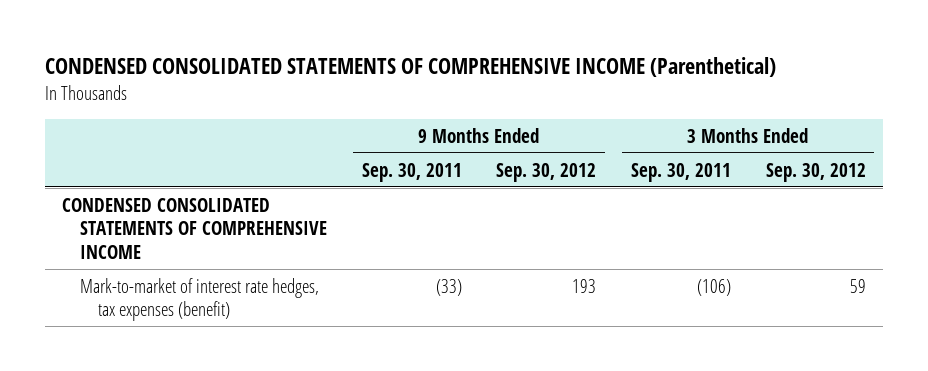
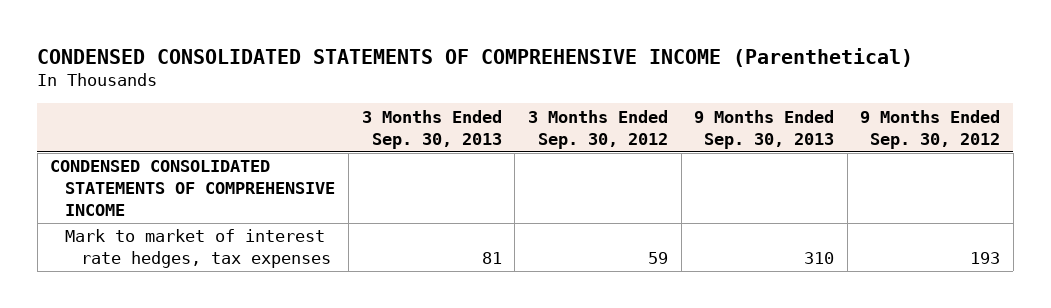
[361,162,462,182] Sep. 30, 2011 -> none
[631,162,732,182] Sep. 30, 2011 -> none
none -> [361,109,502,149] 3 Months Ended Sep. 30, 2013
none -> [694,109,835,149] 9 Months Ended Sep. 30, 2013
[80,277,320,322] Mark-to-market of interest rate hedges, tax expenses (benefit) -> [65,229,331,269] Mark to market of interest rate hedges, tax expenses

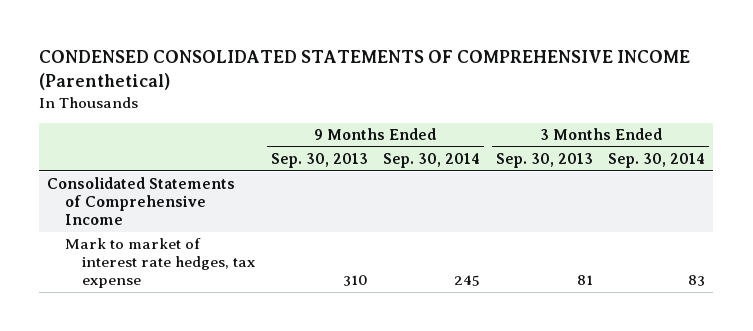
[527,109,668,149] 3 Months Ended Sep. 30, 2012 -> none
[860,109,1001,149] 9 Months Ended Sep. 30, 2012 -> none
none -> [383,153,481,169] Sep. 30, 2014
none -> [608,153,706,169] Sep. 30, 2014
[50,160,336,217] CONDENSED CONSOLIDATED STATEMENTS OF COMPREHENSIVE INCOME -> [47,177,236,226] Consolidated Statements of Comprehensive Income
[65,229,331,269] Mark to market of interest rate hedges, tax expenses -> [64,238,256,289] Mark to market of interest rate hedges, tax expense

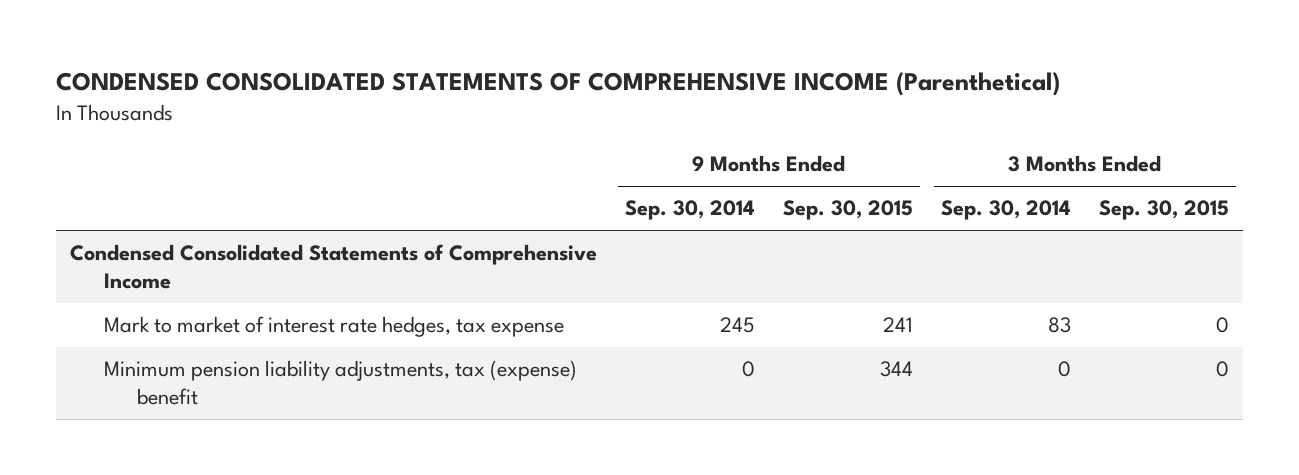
[270,153,368,169] Sep. 30, 2013 -> none
[495,153,593,169] Sep. 30, 2013 -> none
none -> [783,200,914,221] Sep. 30, 2015
none -> [1099,200,1230,221] Sep. 30, 2015
[47,177,236,226] Consolidated Statements of Comprehensive Income -> [70,244,598,290] Condensed Consolidated Statements of Comprehensive Income
none -> [103,360,577,406] Minimum pension liability adjustments, tax (expense) benefit

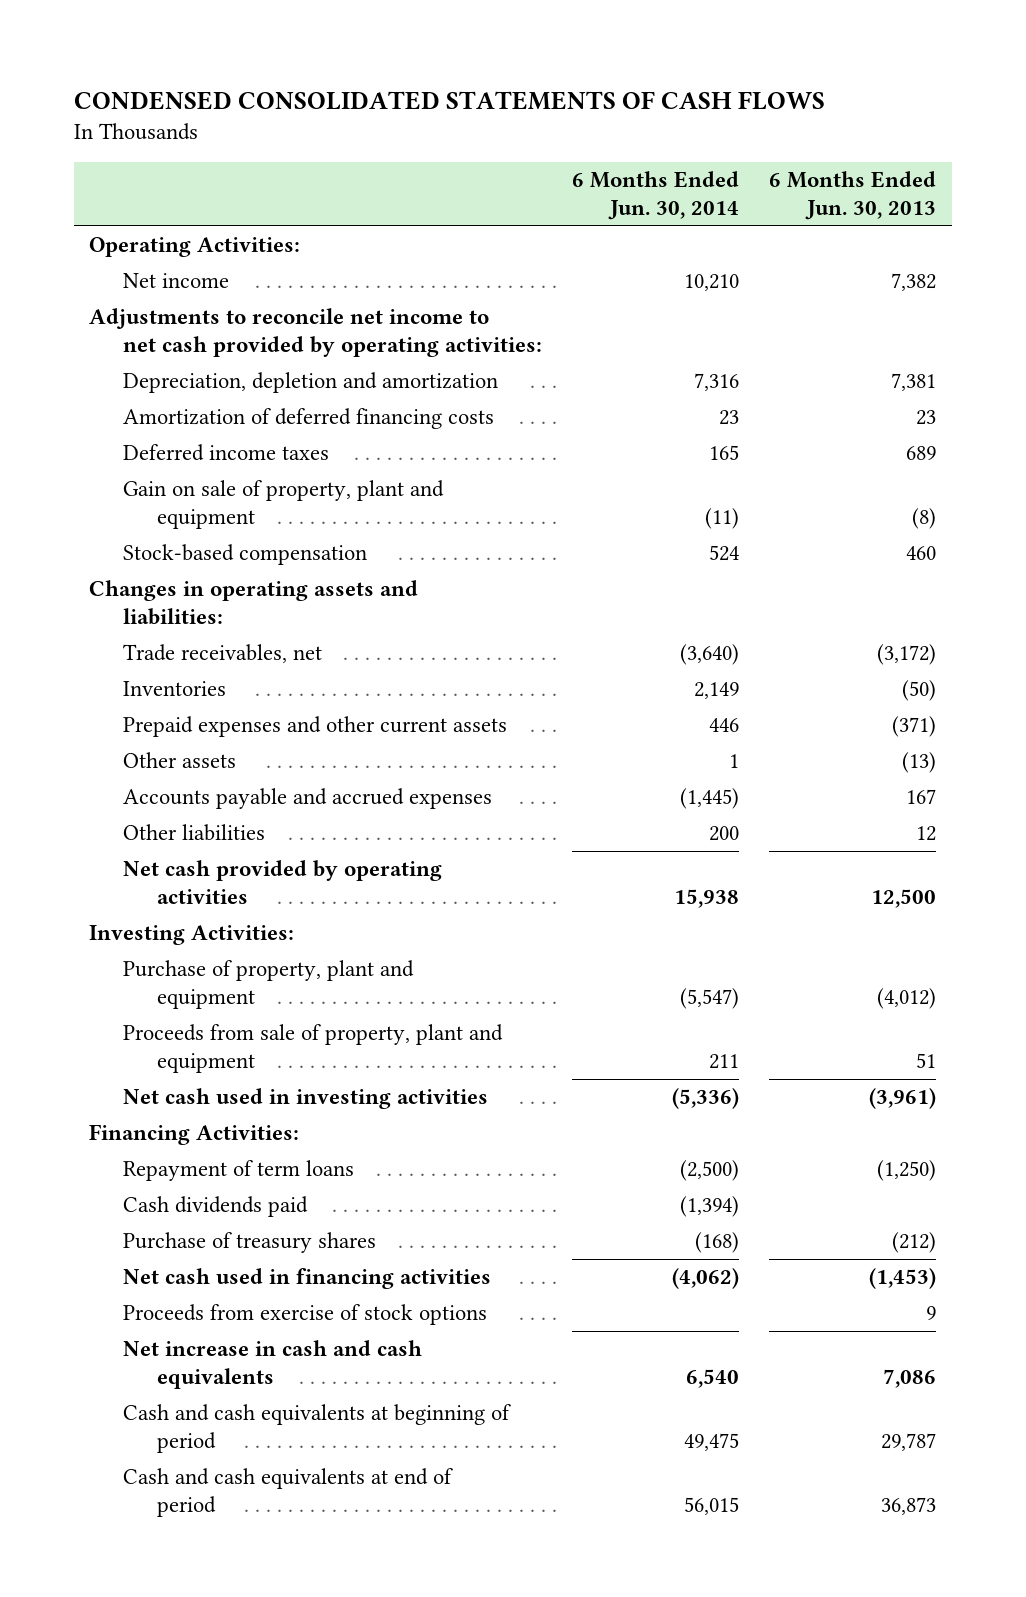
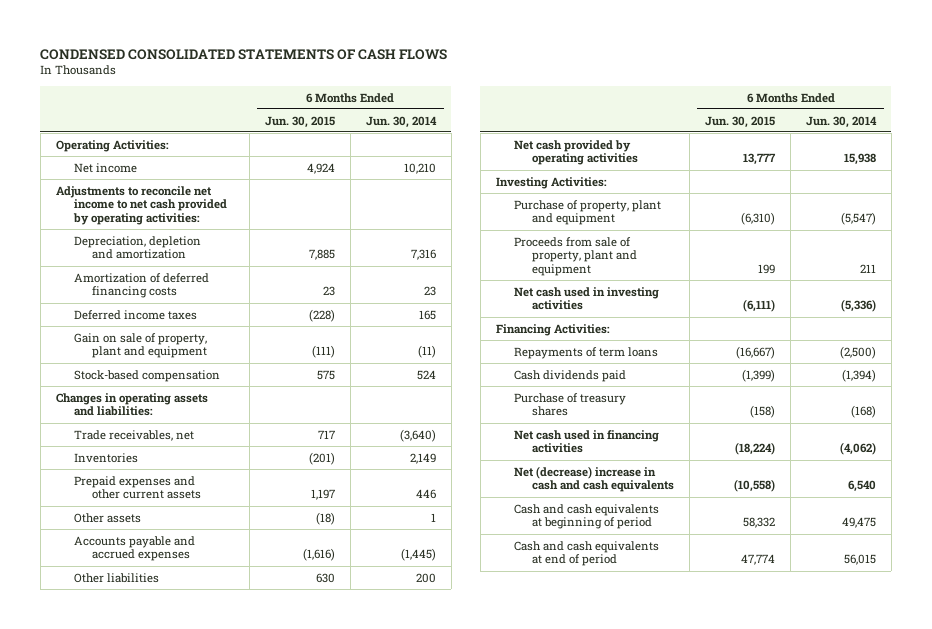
[769,171,937,221] 6 Months Ended Jun. 30, 2013 -> none
none -> [265,115,336,128] Jun. 30, 2015
[123,1160,355,1182] Repayment of term loans -> [514,346,659,359] Repayments of term loans
[123,1304,488,1326] Proceeds from exercise of stock options -> none
[123,1340,423,1390] Net increase in cash and cash equivalents -> [514,465,675,493] Net (decrease) increase in cash and cash equivalents

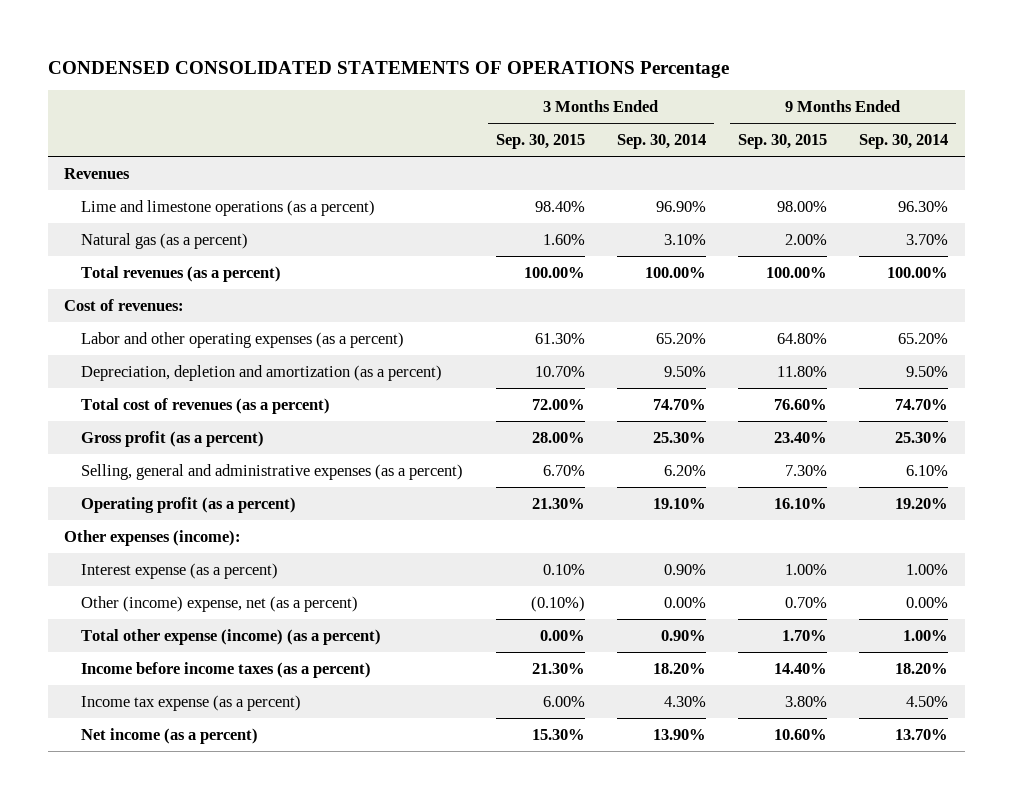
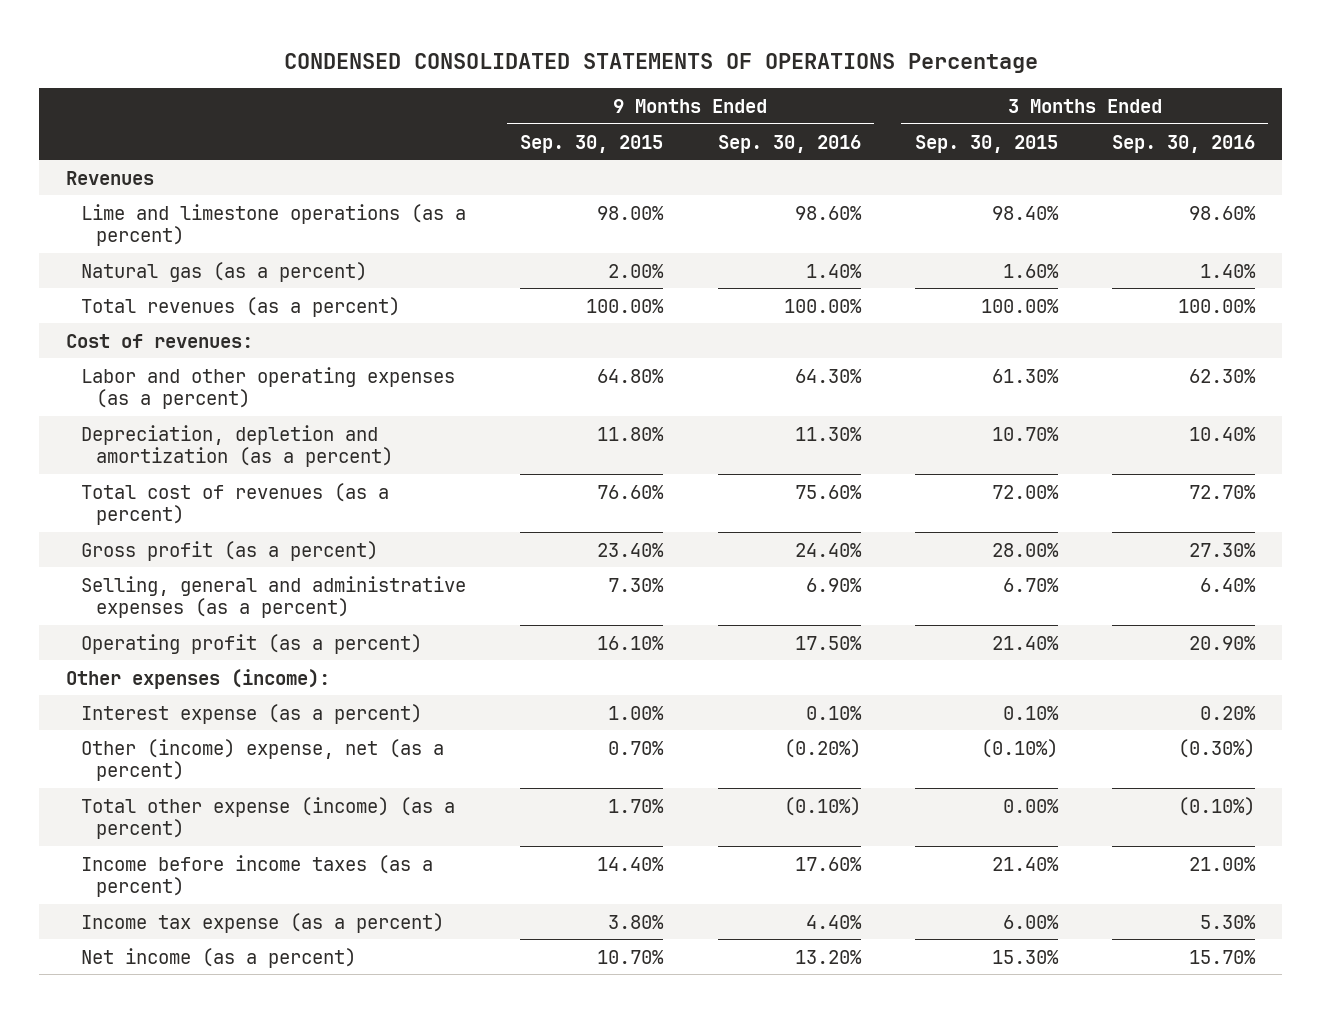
[616,133,706,149] Sep. 30, 2014 -> none
[859,133,949,149] Sep. 30, 2014 -> none
none -> [717,134,861,153] Sep. 30, 2016
none -> [1111,134,1255,153] Sep. 30, 2016
[531,497,585,509] 21.30% -> [991,635,1059,650] 21.40%
[531,662,585,674] 21.30% -> [991,856,1059,871] 21.40%
[774,728,828,740] 10.60% -> [597,949,665,964] 10.70%

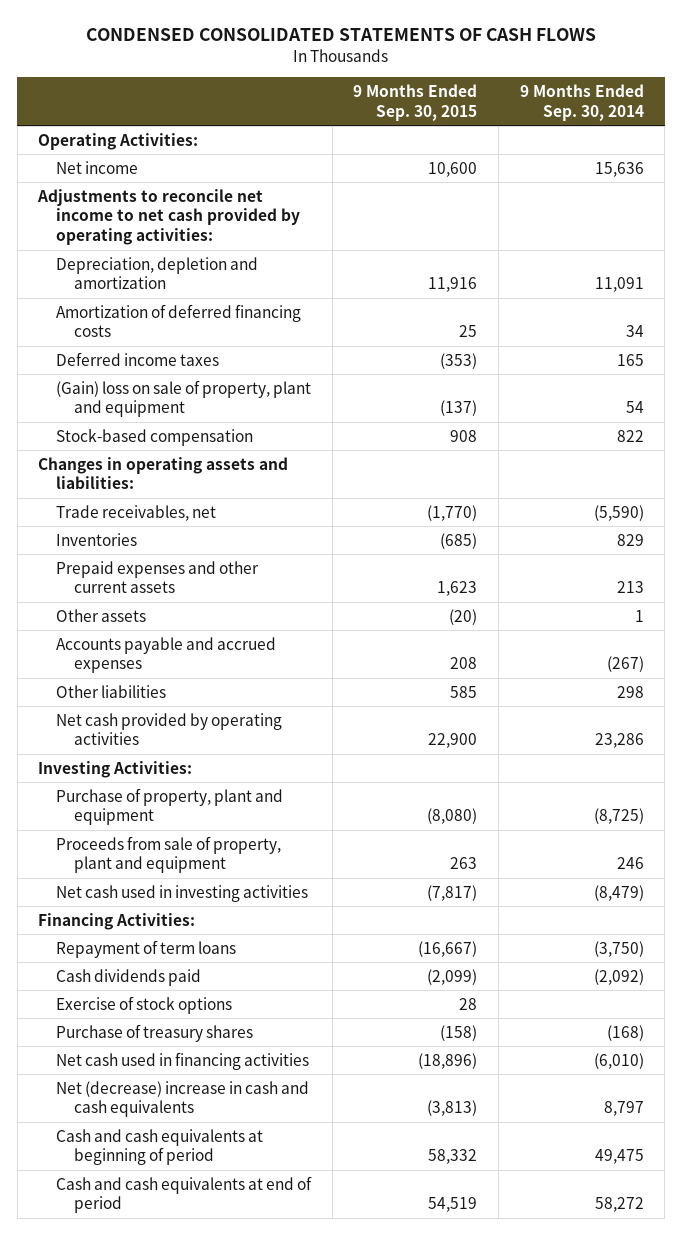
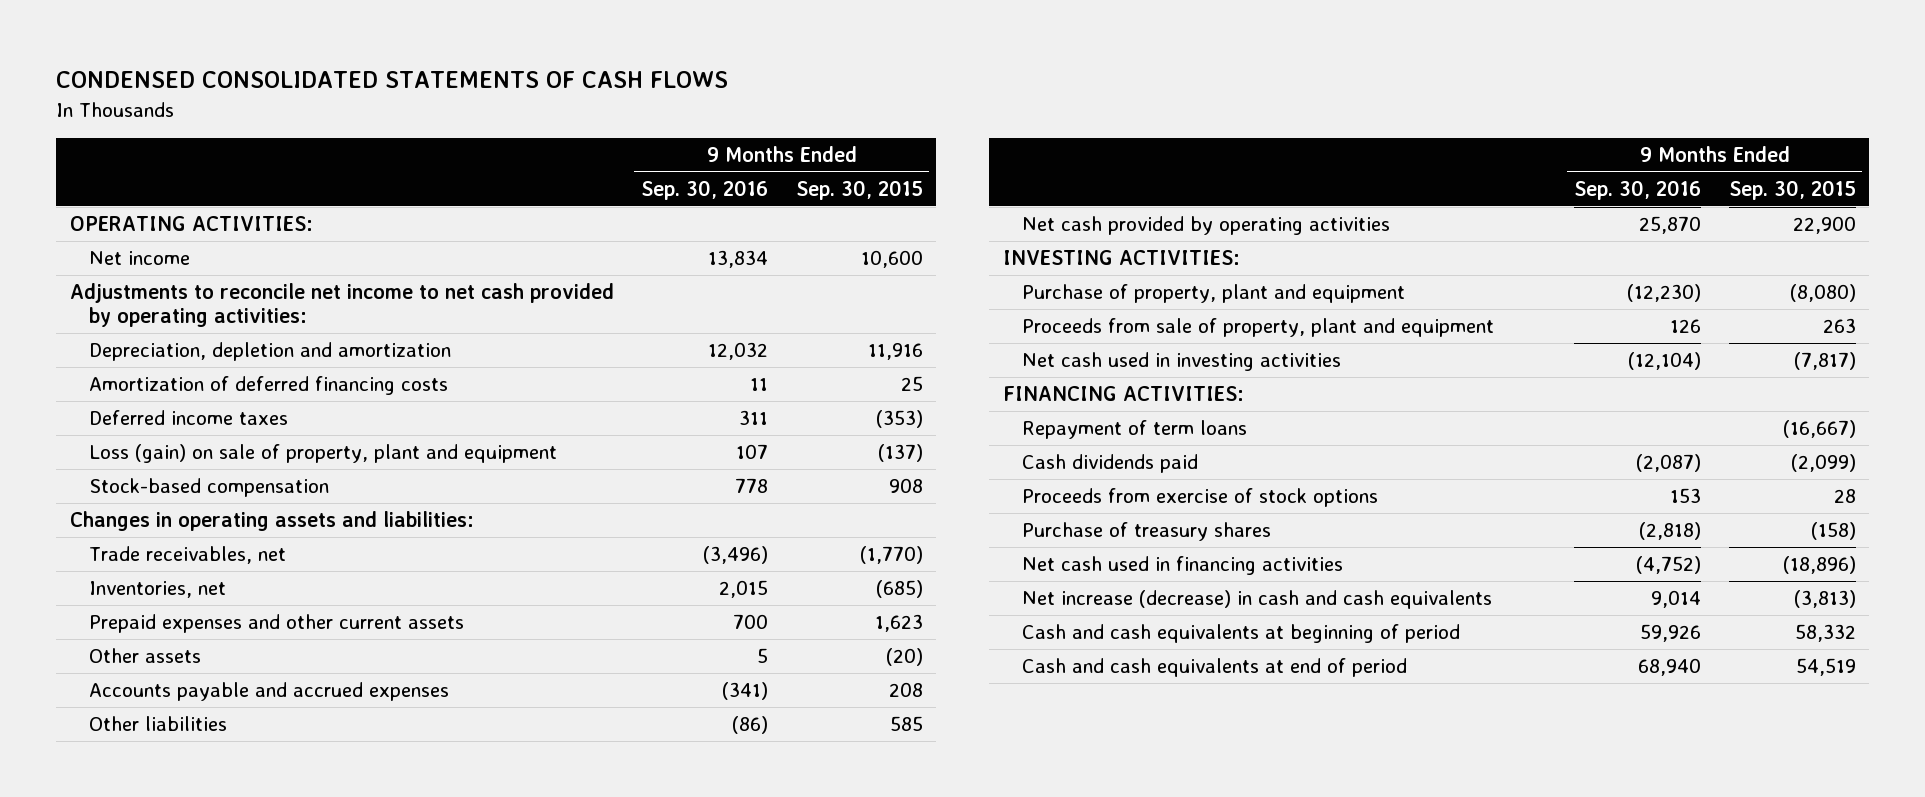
[519,84,644,121] 9 Months Ended Sep. 30, 2014 -> none
none -> [641,180,769,201] Sep. 30, 2016
[38,132,199,150] Operating Activities: -> [69,216,313,232] OPERATING ACTIVITIES:
[56,379,312,418] (Gain) loss on sale of property, plant and equipment -> [88,444,557,464] Loss (gain) on sale of property, plant and equipment
[56,532,138,546] Inventories -> [88,581,226,599] Inventories, net
[38,760,193,778] Investing Activities: -> [1002,250,1240,266] INVESTING ACTIVITIES:
[38,912,196,930] Financing Activities: -> [1002,386,1244,402] FINANCING ACTIVITIES:
[56,995,233,1014] Exercise of stock options -> [1021,488,1378,508] Proceeds from exercise of stock options
[56,1080,310,1118] Net (decrease) increase in cash and cash equivalents -> [1021,590,1492,610] Net increase (decrease) in cash and cash equivalents

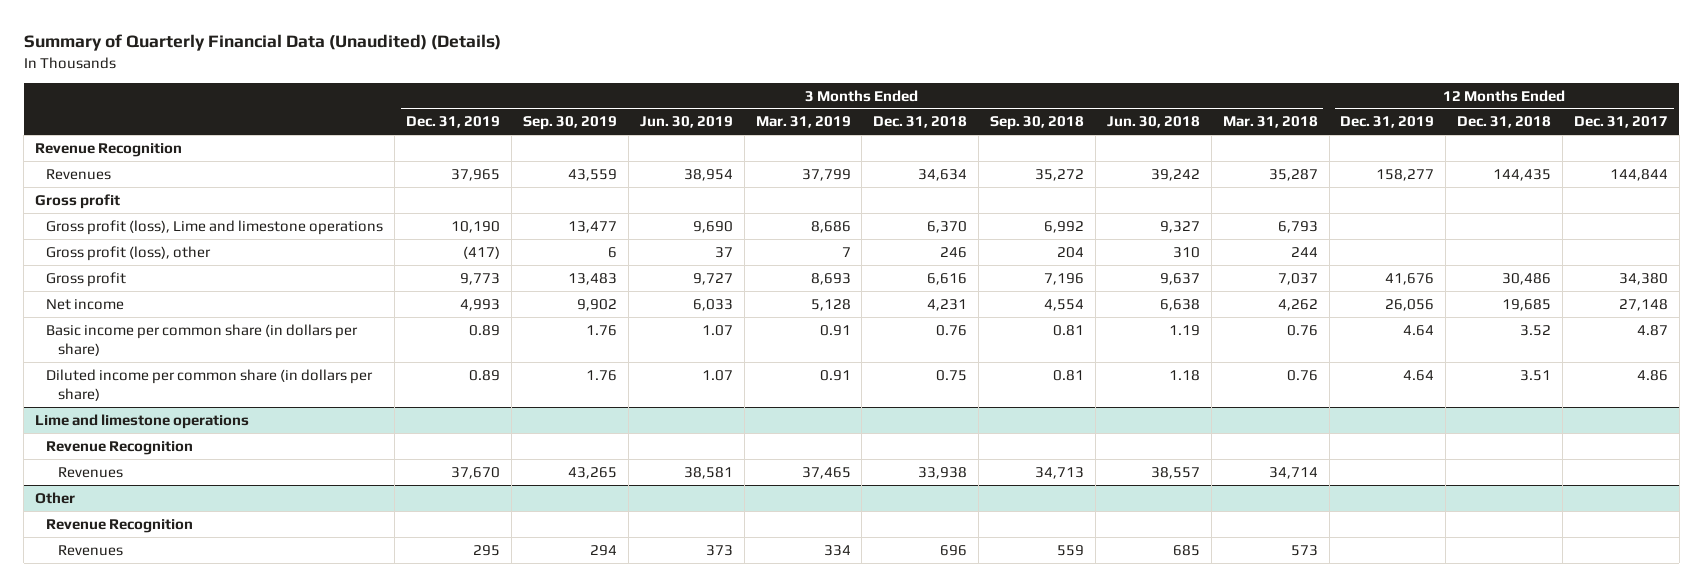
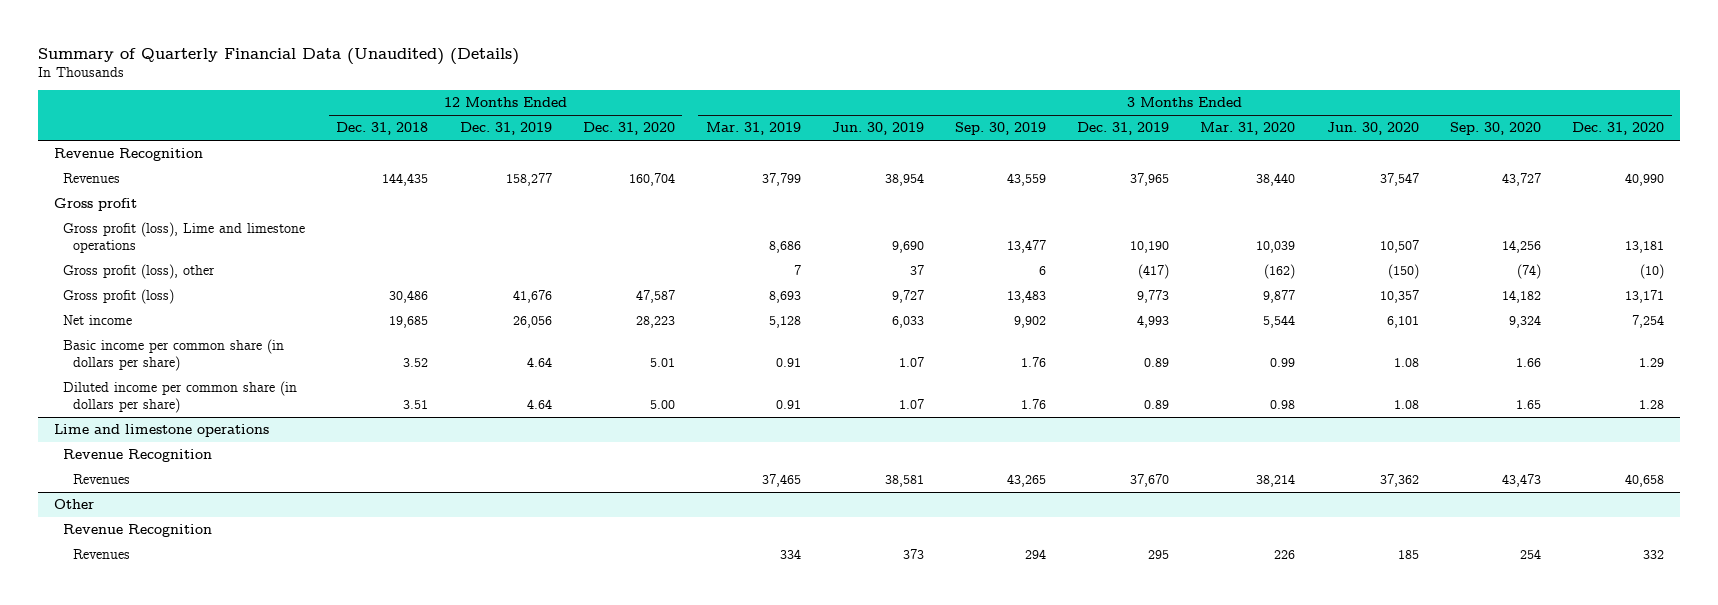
[873,116,968,129] Dec. 31, 2018 -> none
[990,116,1085,131] Sep. 30, 2018 -> none
[1106,116,1200,129] Jun. 30, 2018 -> none
[1222,116,1318,129] Mar. 31, 2018 -> none
[1573,116,1668,129] Dec. 31, 2017 -> none
none -> [582,122,675,136] Dec. 31, 2020
none -> [1200,122,1296,136] Mar. 31, 2020
none -> [1326,122,1419,136] Jun. 30, 2020
none -> [1449,122,1541,136] Sep. 30, 2020
none -> [1571,122,1664,136] Dec. 31, 2020
[46,271,127,287] Gross profit -> [63,289,175,305] Gross profit (loss)

